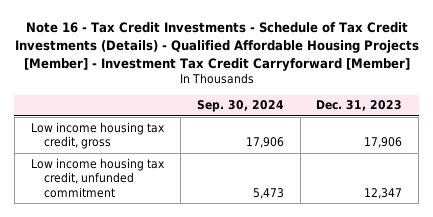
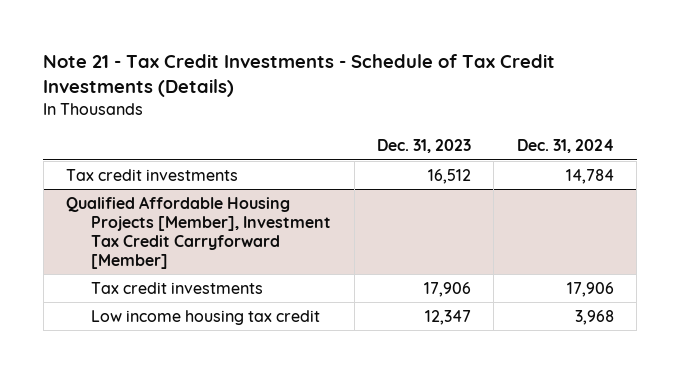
[14,22,419,71] Note 16 - Tax Credit Investments - Schedule of Tax Credit Investments (Details) - Qualified Affordable Housing Projects [Member] - Investment Tax Credit Carryforward [Member] -> [43,54,556,98] Note 21 - Tax Credit Investments - Schedule of Tax Credit Investments (Details)
[196,100,284,113] Sep. 30, 2024 -> none
none -> [516,139,614,154] Dec. 31, 2024
[30,121,165,150] Low income housing tax credit, gross -> [66,168,239,181] Tax credit investments
[364,137,403,149] 17,906 -> [428,168,472,184] 16,512
none -> [66,195,332,269] Qualified Affordable Housing Projects [Member], Investment Tax Credit Carryforward [Member]
none -> [91,281,264,294] Tax credit investments
[30,157,165,199] Low income housing tax credit, unfunded commitment -> [91,309,321,325] Low income housing tax credit

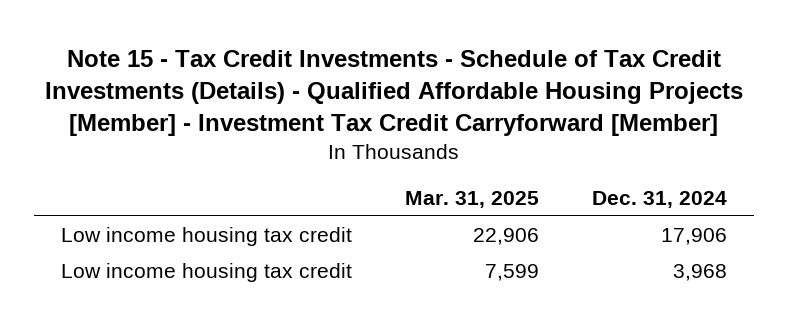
[43,54,556,98] Note 21 - Tax Credit Investments - Schedule of Tax Credit Investments (Details) -> [44,49,743,136] Note 15 - Tax Credit Investments - Schedule of Tax Credit Investments (Details) - Qualified Affordable Housing Projects [Member] - Investment Tax Credit Carryforward [Member]
[377,139,472,154] Dec. 31, 2023 -> none
none -> [404,190,539,208] Mar. 31, 2025
[66,195,332,269] Qualified Affordable Housing Projects [Member], Investment Tax Credit Carryforward [Member] -> none
[91,281,264,294] Tax credit investments -> none
[66,168,239,181] Tax credit investments -> [60,227,352,247] Low income housing tax credit
[565,168,614,184] 14,784 -> [660,228,727,246] 17,906

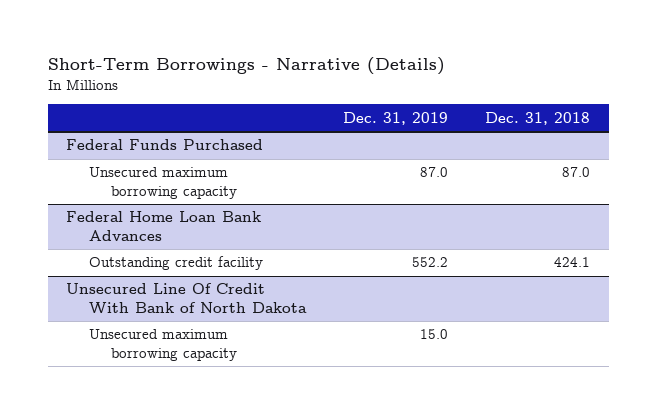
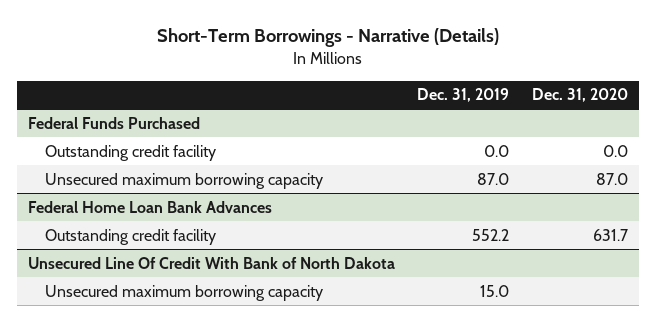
[485,111,591,125] Dec. 31, 2018 -> none
none -> [531,88,628,103] Dec. 31, 2020
none -> [44,144,216,161] Outstanding credit facility

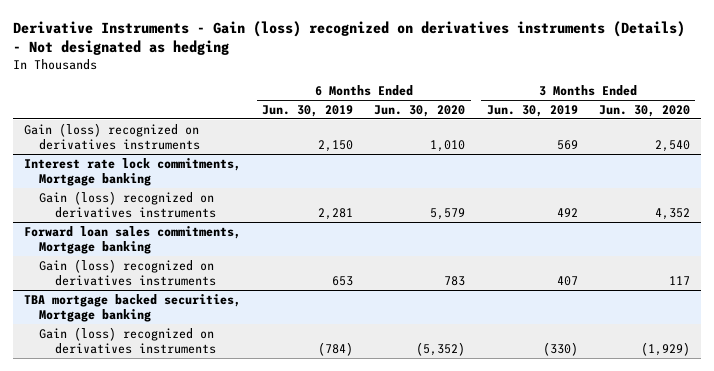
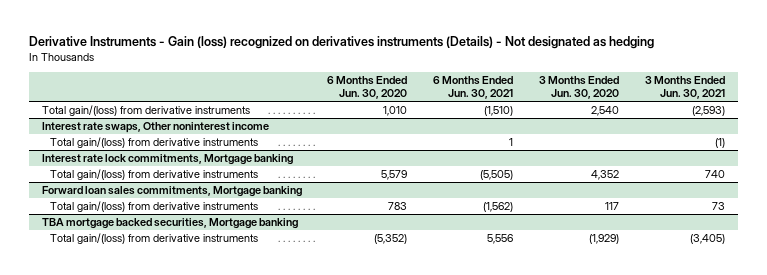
[262,104,354,117] Jun. 30, 2019 -> none
[486,104,578,117] Jun. 30, 2019 -> none
none -> [433,75,514,100] 6 Months Ended Jun. 30, 2021
none -> [645,75,726,100] 3 Months Ended Jun. 30, 2021
[23,122,201,151] Gain (loss) recognized on derivatives instruments -> [41,105,250,117] Total gain/(loss) from derivative instruments
none -> [41,122,269,134] Interest rate swaps, Other noninterest income
none -> [49,137,258,149] Total gain/(loss) from derivative instruments
[39,190,217,219] Gain (loss) recognized on derivatives instruments -> [49,169,258,181] Total gain/(loss) from derivative instruments
[39,258,217,287] Gain (loss) recognized on derivatives instruments -> [49,201,258,213] Total gain/(loss) from derivative instruments
[39,326,217,355] Gain (loss) recognized on derivatives instruments -> [49,233,258,245] Total gain/(loss) from derivative instruments

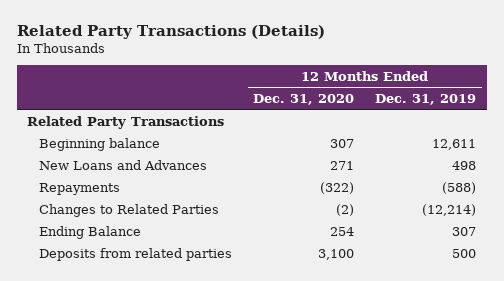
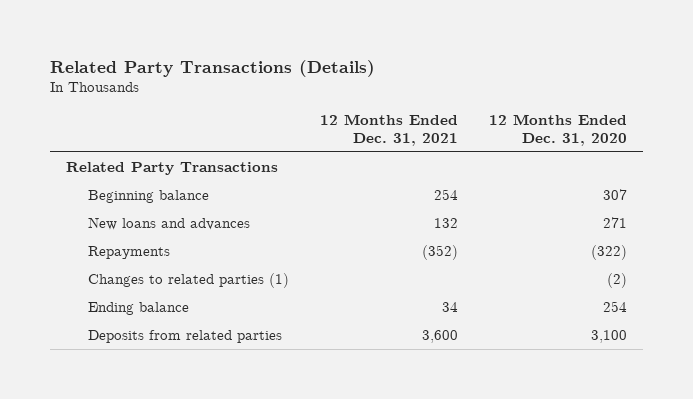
[375,93,477,105] Dec. 31, 2019 -> none
none -> [320,114,459,147] 12 Months Ended Dec. 31, 2021
[38,159,207,170] New Loans and Advances -> [88,216,251,230] New loans and advances
[38,203,219,217] Changes to Related Parties -> [88,272,290,288] Changes to related parties (1)
[38,225,141,239] Ending Balance -> [88,301,190,315] Ending balance

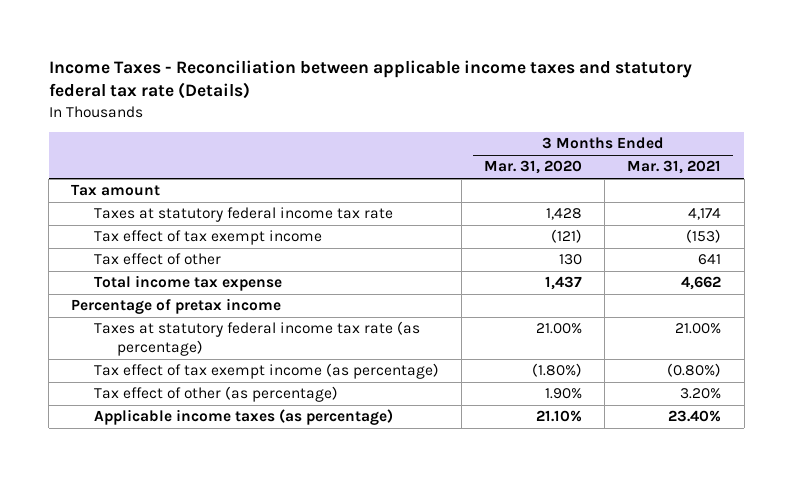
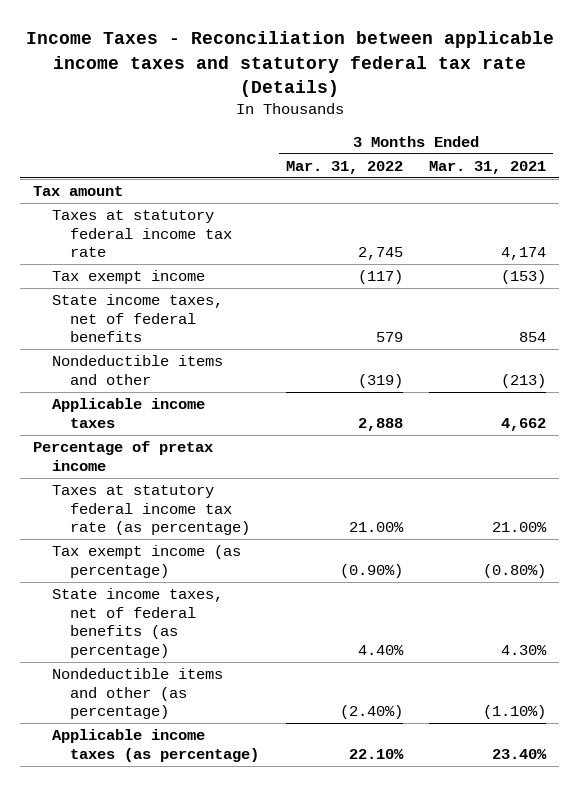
[484,160,583,175] Mar. 31, 2020 -> none
none -> [285,161,403,175] Mar. 31, 2022
[94,253,222,266] Tax effect of other -> none
[94,230,323,246] Tax effect of tax exempt income -> [51,270,205,285] Tax exempt income
none -> [51,294,223,343] State income taxes, net of federal benefits
none -> [51,355,223,385] Nondeductible items and other
[94,275,283,292] Total income tax expense -> [51,398,205,428] Applicable income taxes
[94,386,339,403] Tax effect of other (as percentage) -> none
[94,363,440,380] Tax effect of tax exempt income (as percentage) -> [51,545,241,578] Tax exempt income (as percentage)
none -> [51,588,223,659] State income taxes, net of federal benefits (as percentage)
none -> [51,668,223,720] Nondeductible items and other (as percentage)

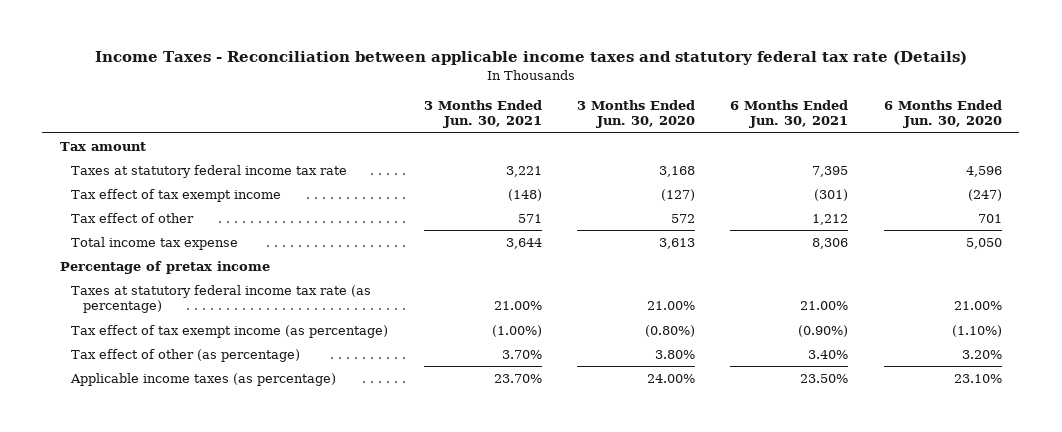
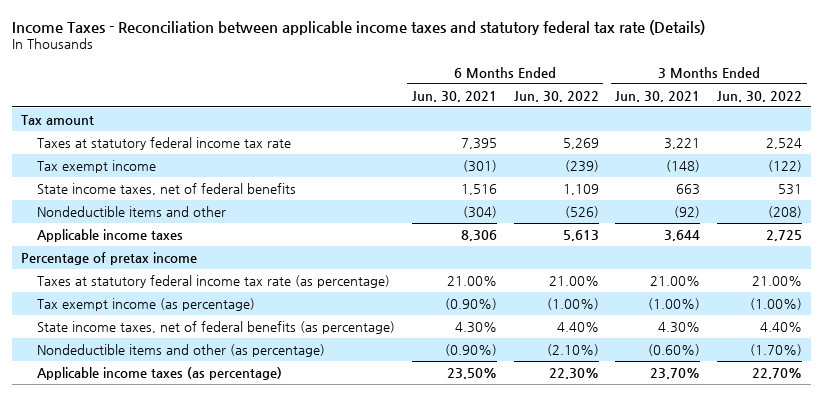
[577,99,696,129] 3 Months Ended Jun. 30, 2020 -> none
[883,99,1002,129] 6 Months Ended Jun. 30, 2020 -> none
none -> [513,90,599,102] Jun. 30, 2022
none -> [717,90,803,102] Jun. 30, 2022
[71,212,195,223] Tax effect of other -> none
[71,188,282,202] Tax effect of tax exempt income -> [36,159,156,173] Tax exempt income
none -> [36,182,296,195] State income taxes, net of federal benefits
none -> [36,205,226,217] Nondeductible items and other
[71,236,239,250] Total income tax expense -> [36,228,183,242] Applicable income taxes
[71,348,301,362] Tax effect of other (as percentage) -> none
[71,324,389,338] Tax effect of tax exempt income (as percentage) -> [36,297,255,311] Tax exempt income (as percentage)
none -> [36,320,395,334] State income taxes, net of federal benefits (as percentage)
none -> [36,343,325,357] Nondeductible items and other (as percentage)

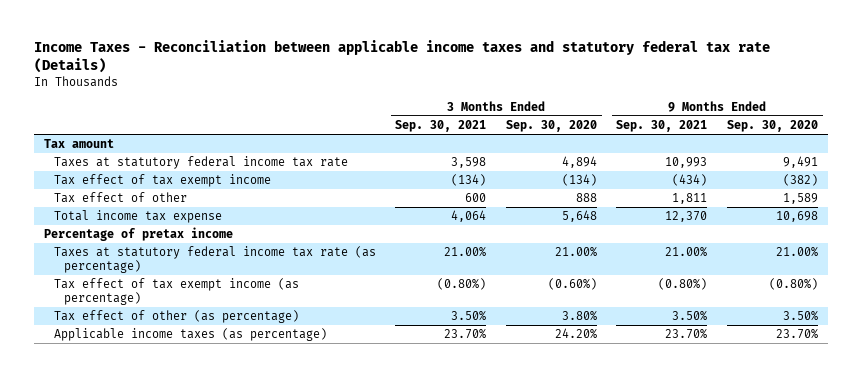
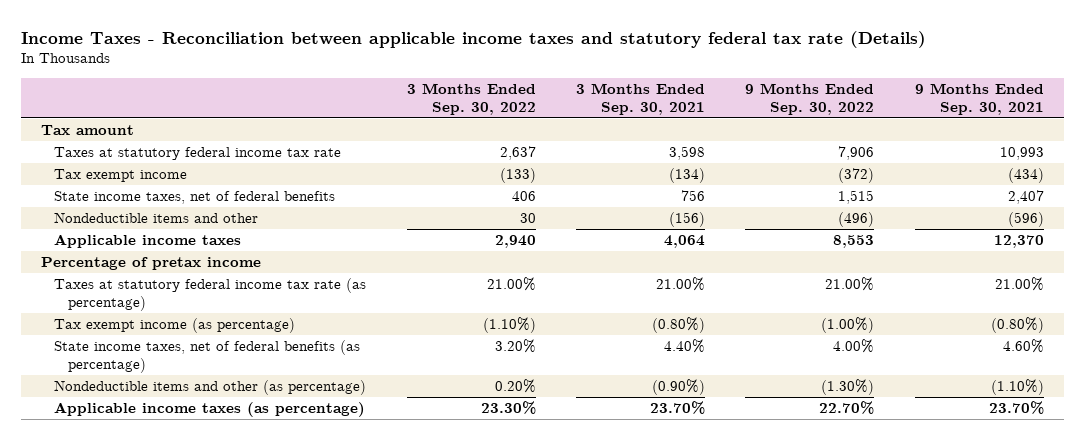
[505,119,597,132] Sep. 30, 2020 -> none
[727,119,819,132] Sep. 30, 2020 -> none
none -> [406,82,536,116] 3 Months Ended Sep. 30, 2022
none -> [745,82,875,116] 9 Months Ended Sep. 30, 2022
[53,192,187,204] Tax effect of other -> none
[53,174,271,188] Tax effect of tax exempt income -> [54,168,188,182] Tax exempt income
none -> [54,190,336,204] State income taxes, net of federal benefits
none -> [54,211,259,223] Nondeductible items and other
[53,210,222,224] Total income tax expense -> [54,233,242,248] Applicable income taxes
[53,310,299,324] Tax effect of other (as percentage) -> none
[53,278,299,306] Tax effect of tax exempt income (as percentage) -> [54,317,296,333] Tax exempt income (as percentage)
none -> [54,339,361,374] State income taxes, net of federal benefits (as percentage)
none -> [54,379,367,395] Nondeductible items and other (as percentage)

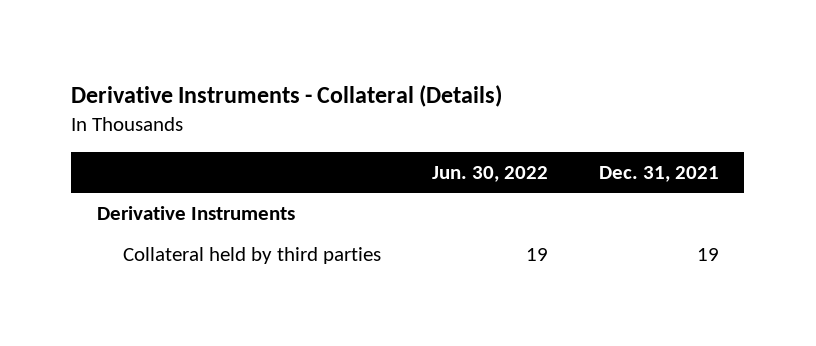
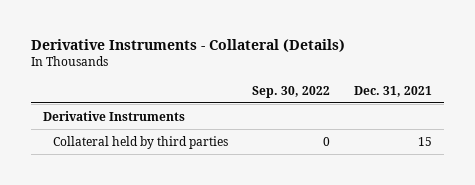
[431,165,548,182] Jun. 30, 2022 -> none
none -> [252,85,331,98] Sep. 30, 2022
[696,248,719,262] 19 -> [418,136,433,146] 15

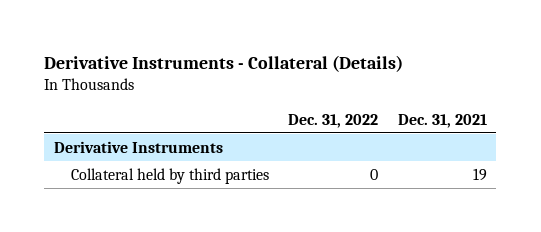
[252,85,331,98] Sep. 30, 2022 -> none
none -> [288,113,379,128] Dec. 31, 2022
[418,136,433,146] 15 -> [472,167,487,181] 19

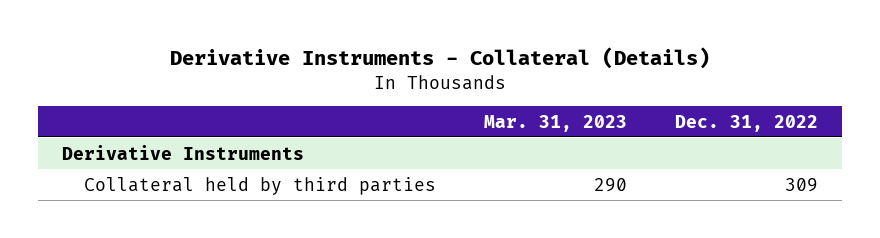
[397,113,487,128] Dec. 31, 2021 -> none
none -> [483,114,627,132] Mar. 31, 2023
[370,168,379,180] 0 -> [784,177,818,192] 309

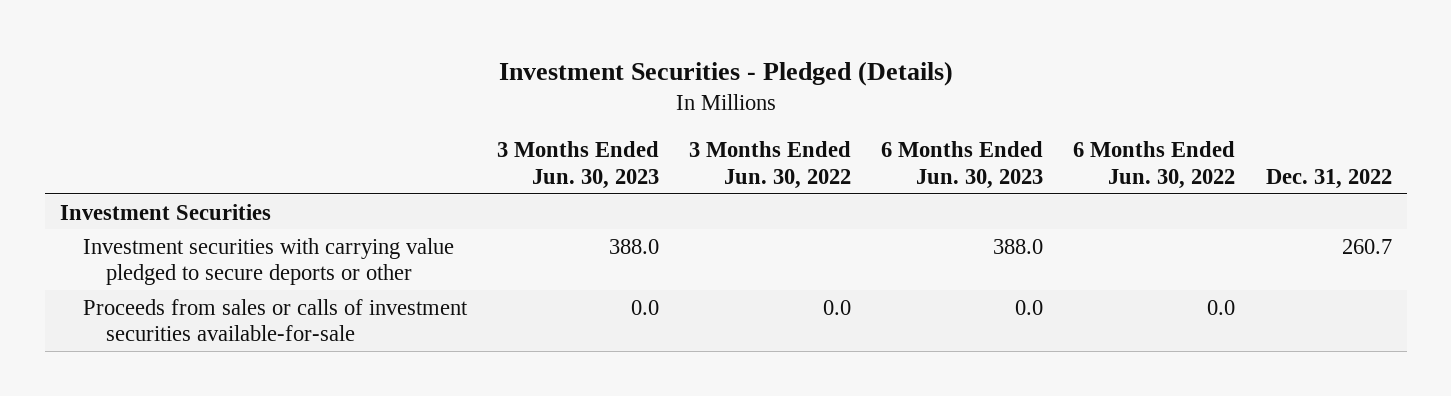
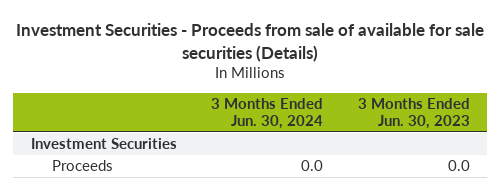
[498,60,953,86] Investment Securities - Pledged (Details) -> [16,22,485,62] Investment Securities - Proceeds from sale of available for sale securities (Details)
[689,141,852,189] 3 Months Ended Jun. 30, 2022 -> none
[881,141,1044,189] 6 Months Ended Jun. 30, 2023 -> none
[1073,141,1236,189] 6 Months Ended Jun. 30, 2022 -> none
[1265,168,1392,189] Dec. 31, 2022 -> none
none -> [211,98,324,130] 3 Months Ended Jun. 30, 2024
[82,237,454,286] Investment securities with carrying value pledged to secure deports or other -> none
[82,298,468,342] Proceeds from sales or calls of investment securities available-for-sale -> [51,160,113,172] Proceeds

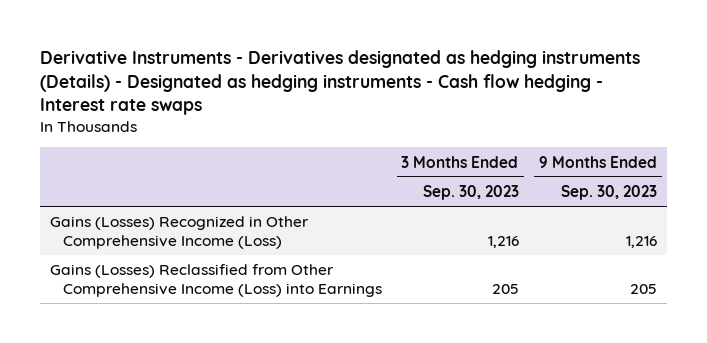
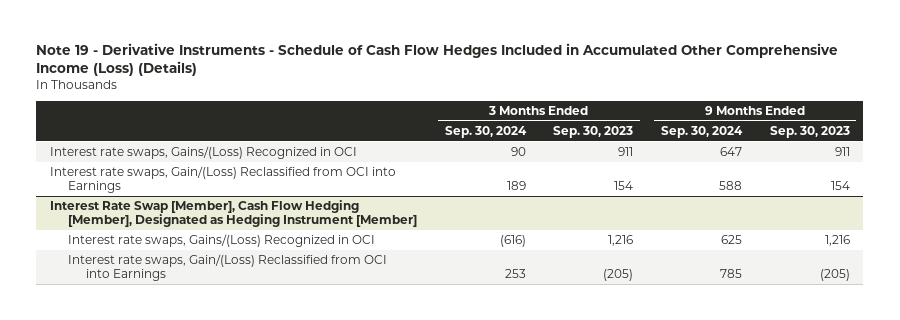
[39,49,640,116] Derivative Instruments - Derivatives designated as hedging instruments (Details) - Designated as hedging instruments - Cash flow hedging - Interest rate swaps -> [36,42,839,77] Note 19 - Derivative Instruments - Schedule of Cash Flow Hedges Included in Accumulated Other Comprehensive Income (Loss) (Details)
none -> [444,125,527,138] Sep. 30, 2024
none -> [660,125,743,138] Sep. 30, 2024
[49,216,309,250] Gains (Losses) Recognized in Other Comprehensive Income (Loss) -> [50,145,358,159] Interest rate swaps, Gains/(Loss) Recognized in OCI
[487,236,519,249] 1,216 -> [618,146,634,156] 911
[625,236,657,249] 1,216 -> [834,146,850,156] 911
[49,264,382,298] Gains (Losses) Reclassified from Other Comprehensive Income (Loss) into Earnings -> [50,165,397,194] Interest rate swaps, Gain/(Loss) Reclassified from OCI into Earnings
[491,284,519,295] 205 -> [614,181,634,191] 154
[629,284,657,295] 205 -> [830,181,850,191] 154
none -> [50,199,417,228] Interest Rate Swap [Member], Cash Flow Hedging [Member], Designated as Hedging Instrument [Member]
none -> [67,233,375,247] Interest rate swaps, Gains/(Loss) Recognized in OCI
none -> [67,253,387,282] Interest rate swaps, Gain/(Loss) Reclassified from OCI into Earnings

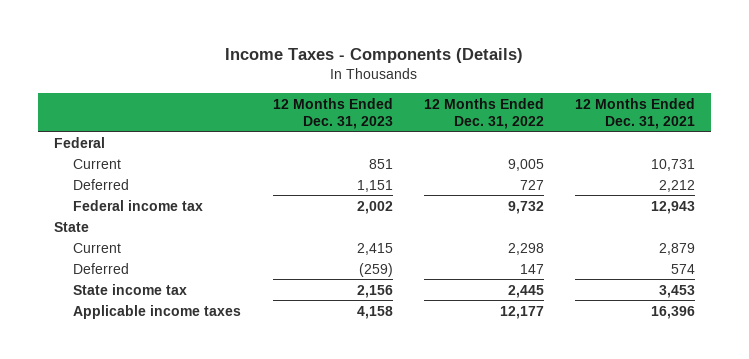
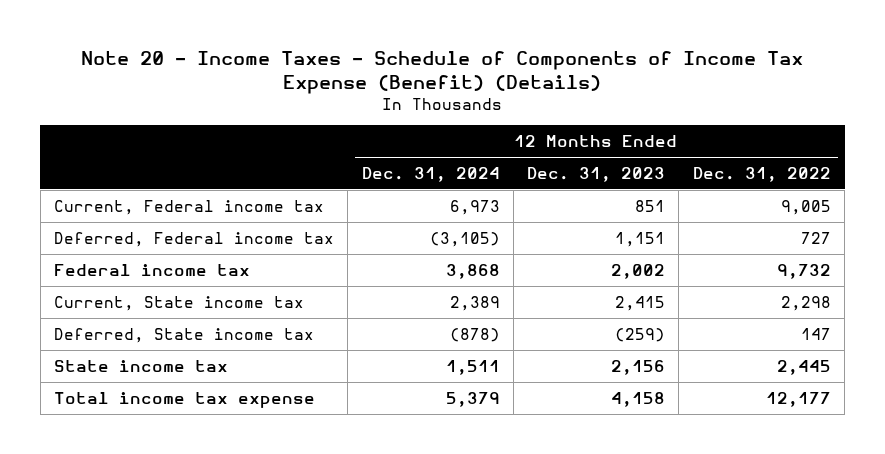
[225,48,524,64] Income Taxes - Components (Details) -> [81,50,804,94] Note 20 - Income Taxes - Schedule of Components of Income Tax Expense (Benefit) (Details)
[575,97,696,129] 12 Months Ended Dec. 31, 2021 -> none
none -> [361,166,500,182] Dec. 31, 2024
[53,136,105,148] Federal -> none
[73,158,122,169] Current -> [54,199,325,215] Current, Federal income tax
[73,178,130,190] Deferred -> [54,231,335,247] Deferred, Federal income tax
[53,221,89,232] State -> none
[73,242,122,253] Current -> [54,295,305,311] Current, State income tax
[73,262,130,274] Deferred -> [54,327,315,343] Deferred, State income tax
[73,304,242,319] Applicable income taxes -> [54,391,316,408] Total income tax expense

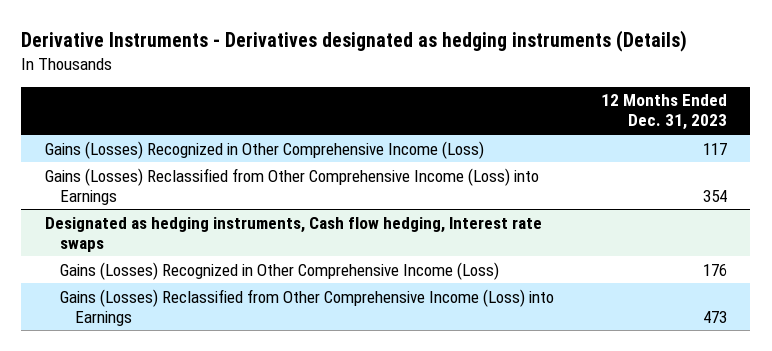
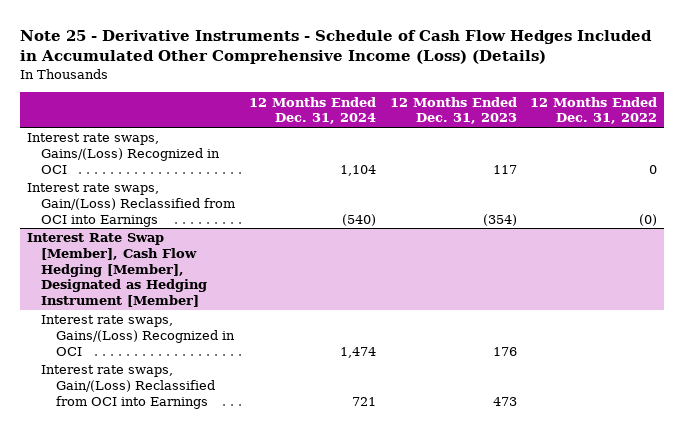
[21,30,688,53] Derivative Instruments - Derivatives designated as hedging instruments (Details) -> [20,29,653,65] Note 25 - Derivative Instruments - Schedule of Cash Flow Hedges Included in Accumulated Other Comprehensive Income (Loss) (Details)
none -> [249,96,377,125] 12 Months Ended Dec. 31, 2024
none -> [530,96,658,125] 12 Months Ended Dec. 31, 2022
[44,140,484,159] Gains (Losses) Recognized in Other Comprehensive Income (Loss) -> [26,133,221,174] Interest rate swaps, Gains/(Loss) Recognized in OCI
[44,167,539,205] Gains (Losses) Reclassified from Other Comprehensive Income (Loss) into Earnings -> [26,183,236,227] Interest rate swaps, Gain/(Loss) Reclassified from OCI into Earnings
[702,189,727,202] 354 -> [482,213,517,226] (354)
[44,216,542,252] Designated as hedging instruments, Cash flow hedging, Interest rate swaps -> [26,233,208,308] Interest Rate Swap [Member], Cash Flow Hedging [Member], Designated as Hedging Instrument [Member]
[59,261,499,280] Gains (Losses) Recognized in Other Comprehensive Income (Loss) -> [41,315,236,356] Interest rate swaps, Gains/(Loss) Recognized in OCI
[59,288,554,326] Gains (Losses) Reclassified from Other Comprehensive Income (Loss) into Earnings -> [41,365,216,409] Interest rate swaps, Gain/(Loss) Reclassified from OCI into Earnings

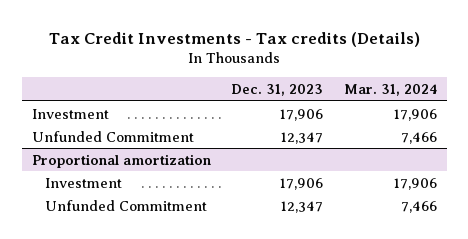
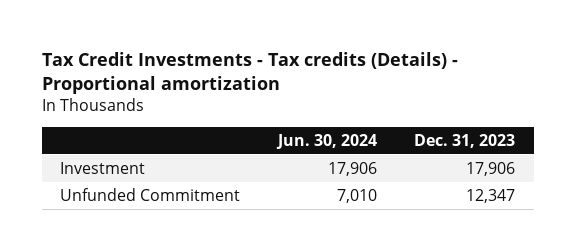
[49,31,421,47] Tax Credit Investments - Tax credits (Details) -> [41,51,458,95] Tax Credit Investments - Tax credits (Details) - Proportional amortization
[343,83,437,96] Mar. 31, 2024 -> none
none -> [275,133,377,149] Jun. 30, 2024
[31,153,211,168] Proportional amortization -> none
[45,177,123,188] Investment -> none
[45,199,208,211] Unfunded Commitment -> none

